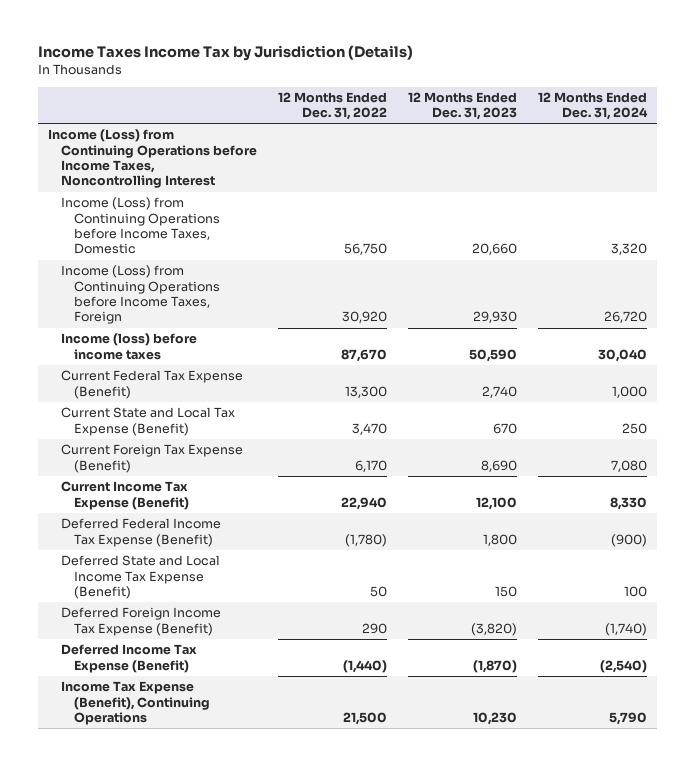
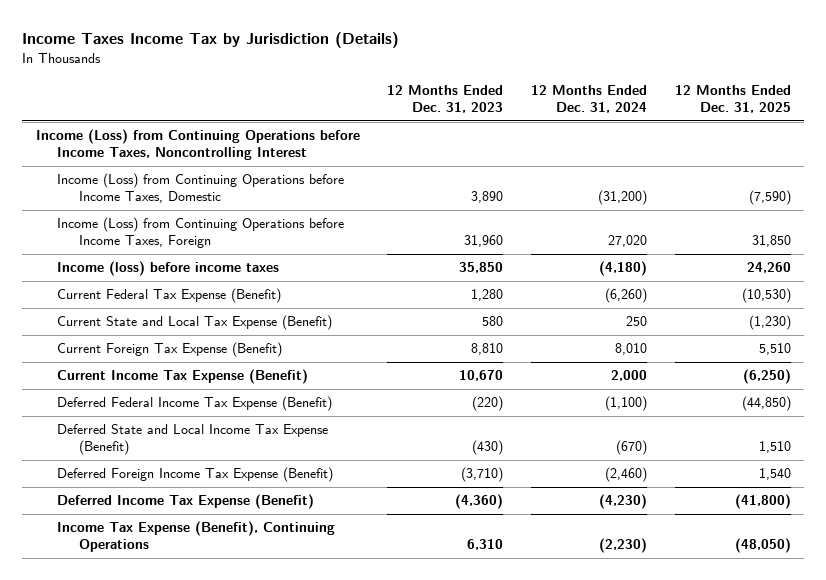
[277,91,387,121] 12 Months Ended Dec. 31, 2022 -> none
none -> [674,85,791,114] 12 Months Ended Dec. 31, 2025
[471,243,517,256] 20,660 -> [471,191,504,204] 3,890
[610,243,647,256] 3,320 -> [597,190,647,206] (31,200)
[472,311,517,324] 29,930 -> [464,235,504,248] 31,960
[603,311,647,324] 26,720 -> [607,235,647,248] 27,020
[468,348,517,362] 50,590 -> [459,262,504,274] 35,850
[597,348,647,362] 30,040 -> [598,261,647,277] (4,180)
[481,385,517,398] 2,740 -> [471,289,504,302] 1,280
[611,385,647,398] 1,000 -> [604,288,647,304] (6,260)
[492,422,517,434] 670 -> [482,316,504,327] 580
[480,459,517,472] 8,690 -> [471,343,504,356] 8,810
[610,459,647,472] 7,080 -> [614,343,647,356] 8,010
[475,496,517,510] 12,100 -> [459,370,504,382] 10,670
[609,496,647,510] 8,330 -> [610,370,647,382] 2,000
[482,533,517,546] 1,800 -> [472,396,504,412] (220)
[610,533,647,547] (900) -> [604,396,647,412] (1,100)
[494,586,517,598] 150 -> [472,440,504,456] (430)
[623,586,647,598] 100 -> [615,440,647,456] (670)
[470,622,517,636] (3,820) -> [461,467,504,483] (3,710)
[604,622,647,636] (1,740) -> [604,467,647,483] (2,460)
[472,659,517,673] (1,870) -> [455,494,504,510] (4,360)
[599,659,647,673] (2,540) -> [598,494,647,510] (4,230)
[472,712,517,726] 10,230 -> [467,539,504,551] 6,310
[608,712,647,726] 5,790 -> [598,538,647,554] (2,230)

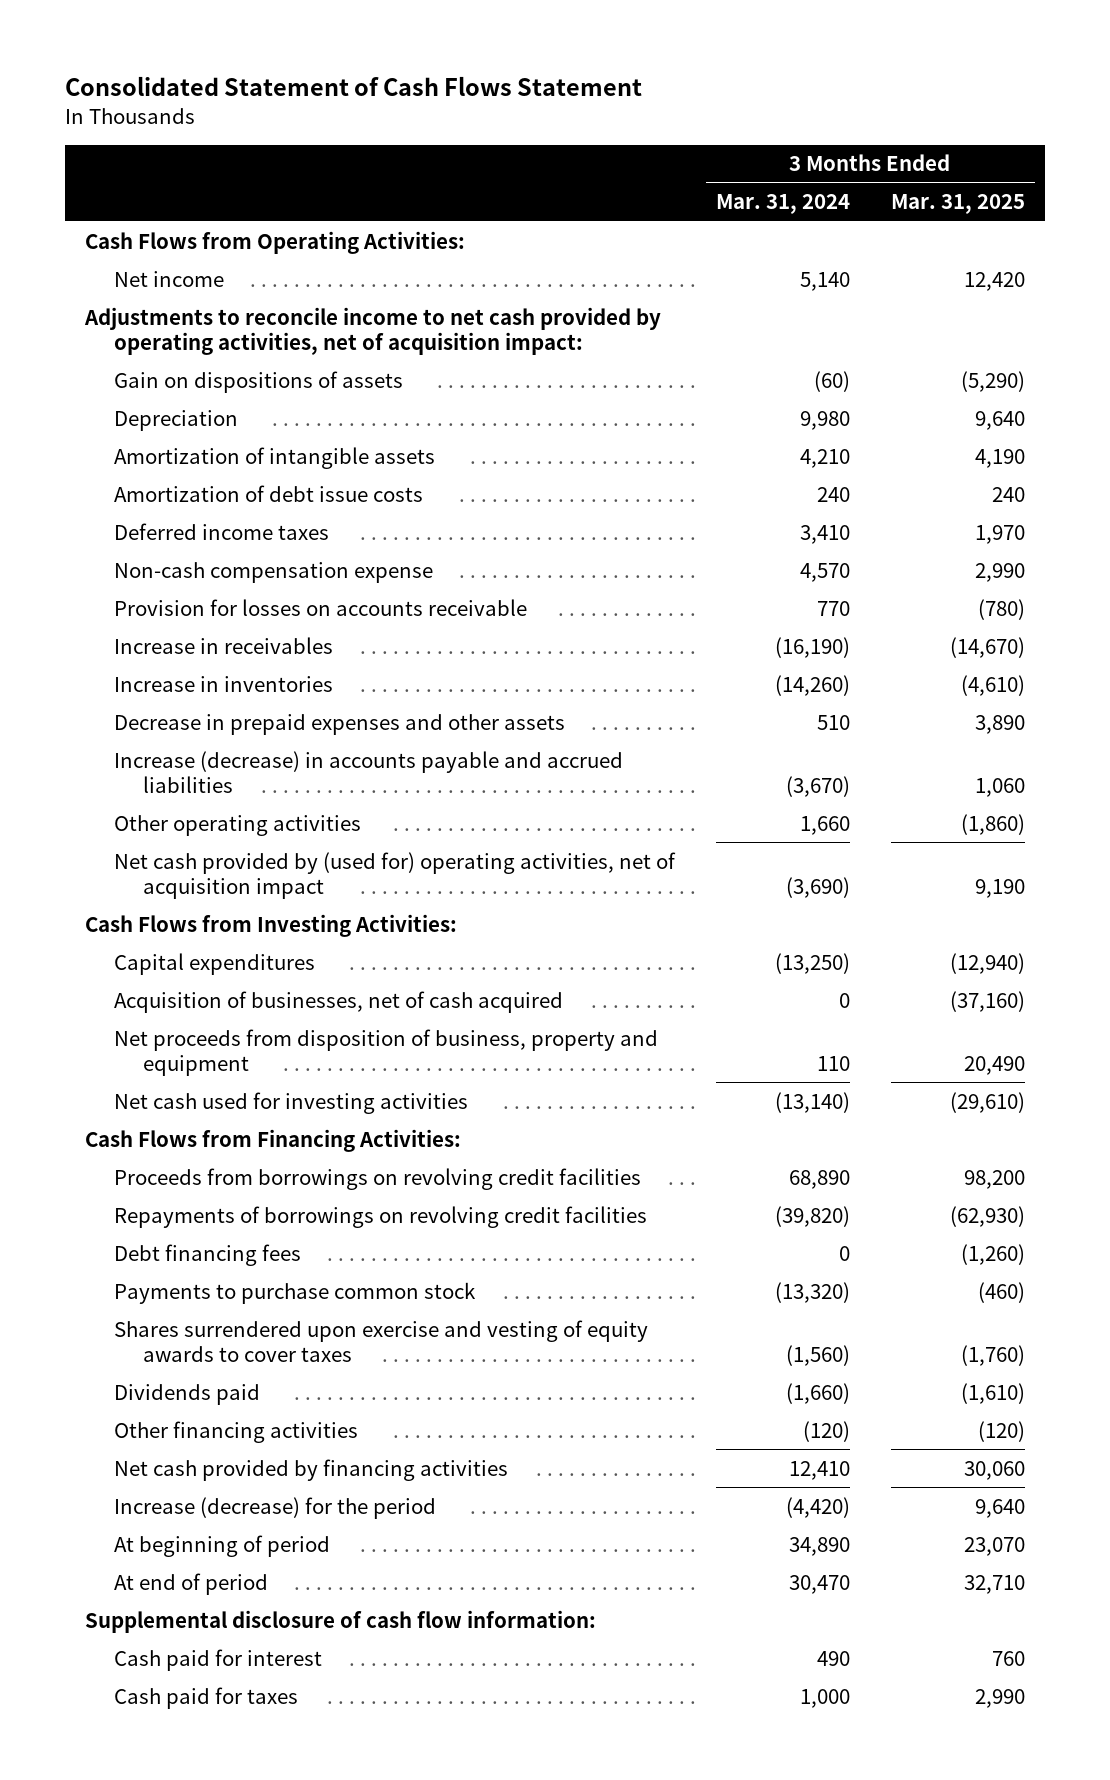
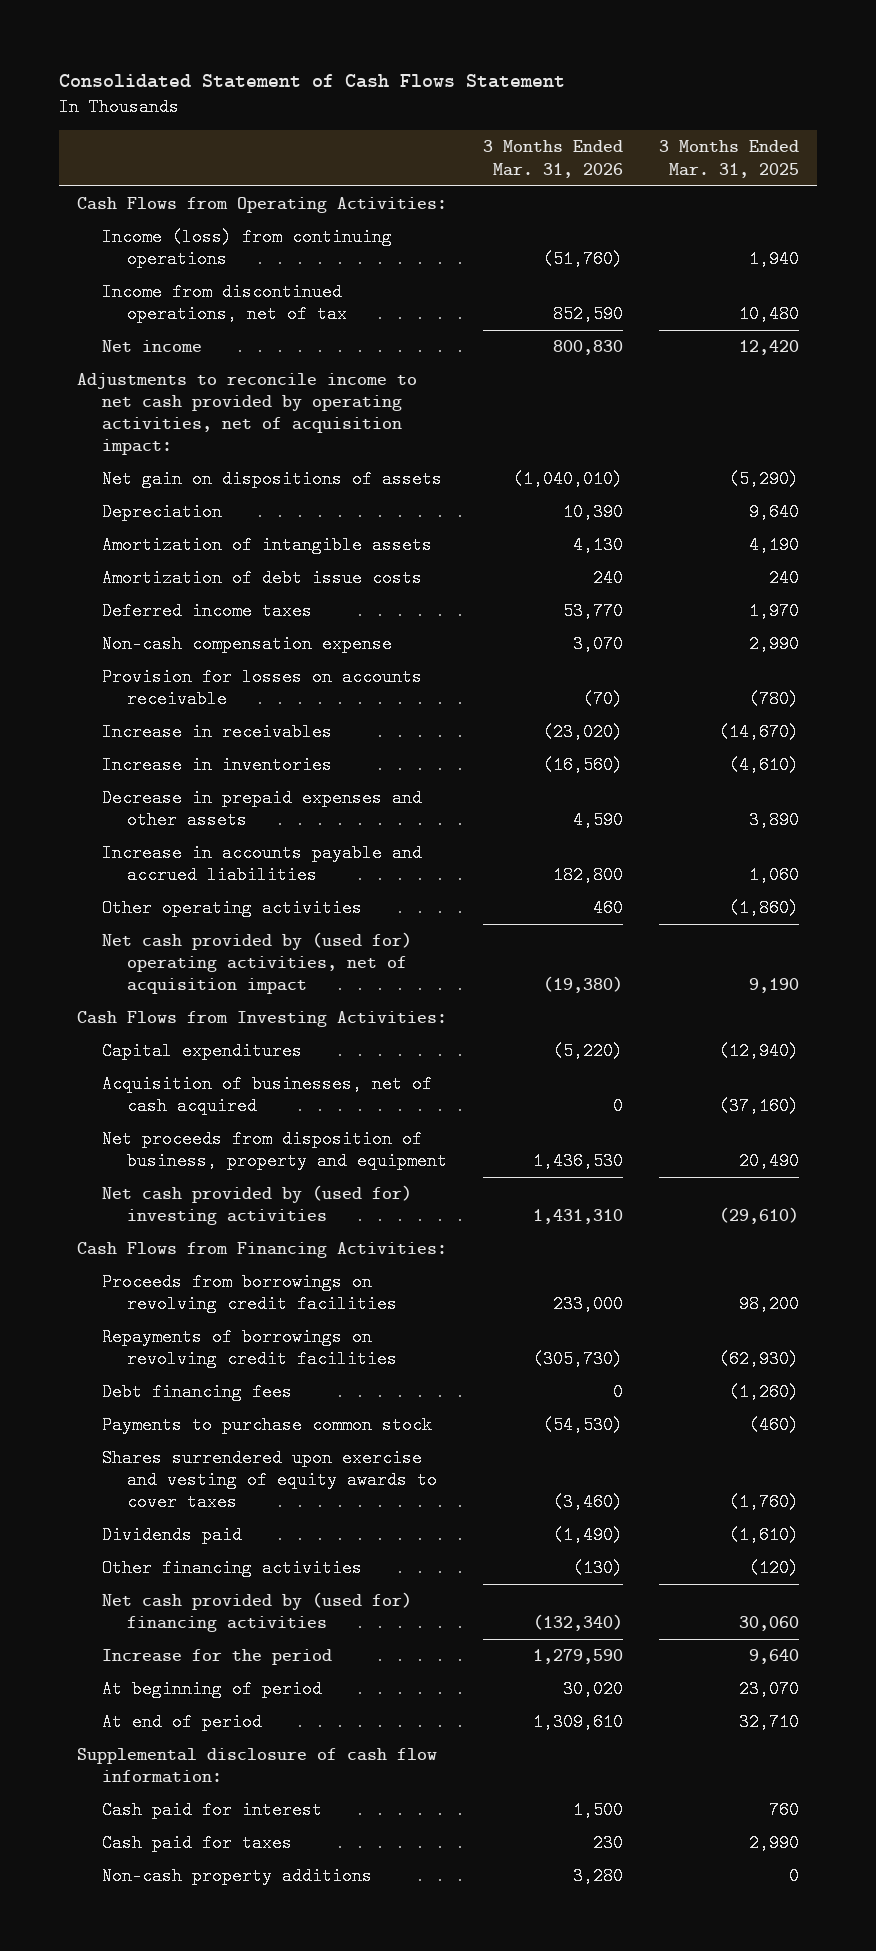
[715,194,850,215] Mar. 31, 2024 -> none
none -> [483,140,624,178] 3 Months Ended Mar. 31, 2026
none -> [102,228,393,269] Income (loss) from continuing operations
none -> [102,283,348,324] Income from discontinued operations, net of tax
[114,370,404,393] Gain on dispositions of assets -> [102,470,443,489] Net gain on dispositions of assets
[114,750,624,793] Increase (decrease) in accounts payable and accrued liabilities -> [102,844,423,885] Increase in accounts payable and accrued liabilities
[114,1091,469,1114] Net cash used for investing activities -> [102,1185,413,1226] Net cash provided by (used for) investing activities
[114,1458,509,1481] Net cash provided by financing activities -> [102,1592,413,1633] Net cash provided by (used for) financing activities
[114,1496,437,1519] Increase (decrease) for the period -> [102,1649,333,1666] Increase for the period
none -> [102,1867,373,1886] Non-cash property additions

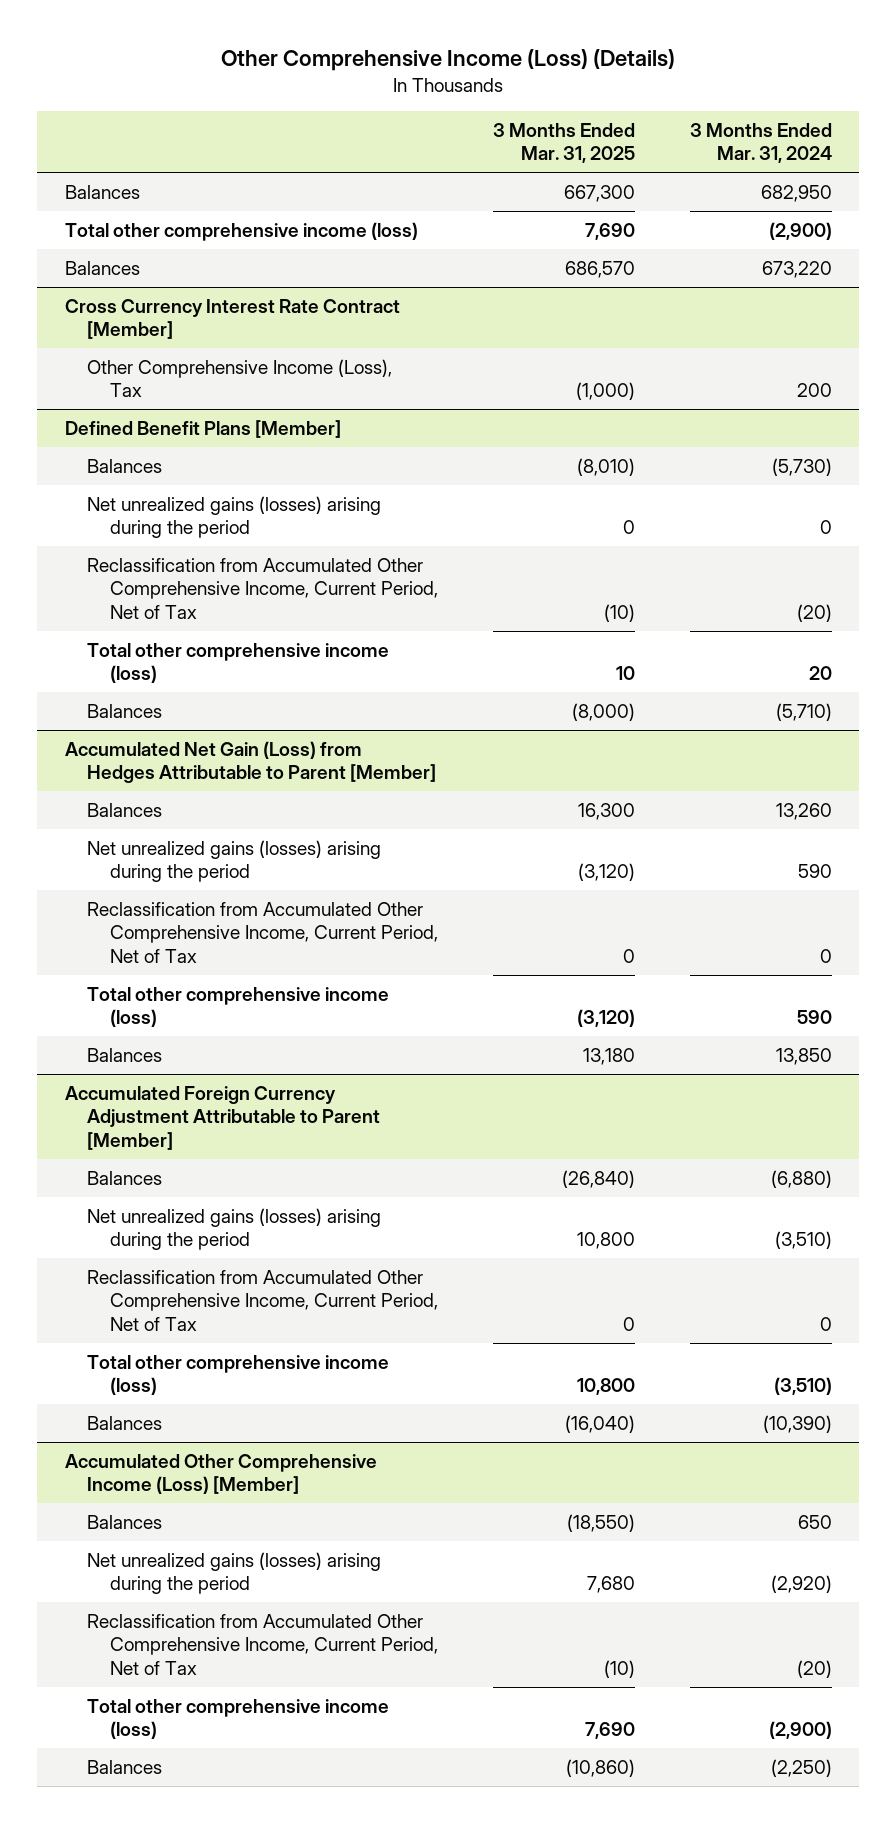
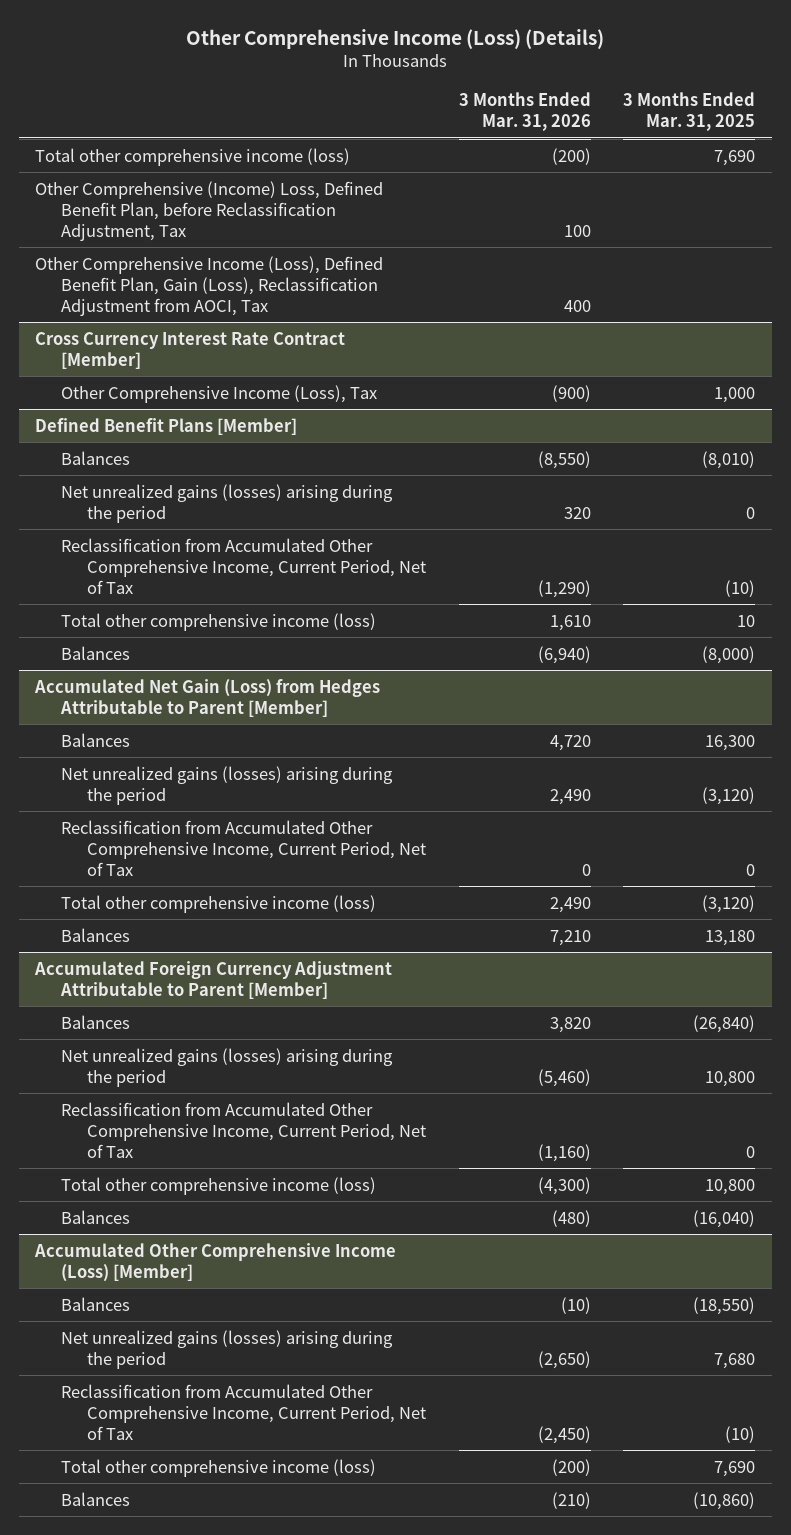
[689,122,832,164] 3 Months Ended Mar. 31, 2024 -> none
none -> [458,91,591,131] 3 Months Ended Mar. 31, 2026
[64,184,140,199] Balances -> none
[64,260,140,275] Balances -> none
none -> [35,180,384,241] Other Comprehensive (Income) Loss, Defined Benefit Plan, before Reclassification Adjustment, Tax
none -> [35,255,384,316] Other Comprehensive Income (Loss), Defined Benefit Plan, Gain (Loss), Reclassification Adjustment from AOCI, Tax
[575,382,635,401] (1,000) -> [714,386,756,403] 1,000

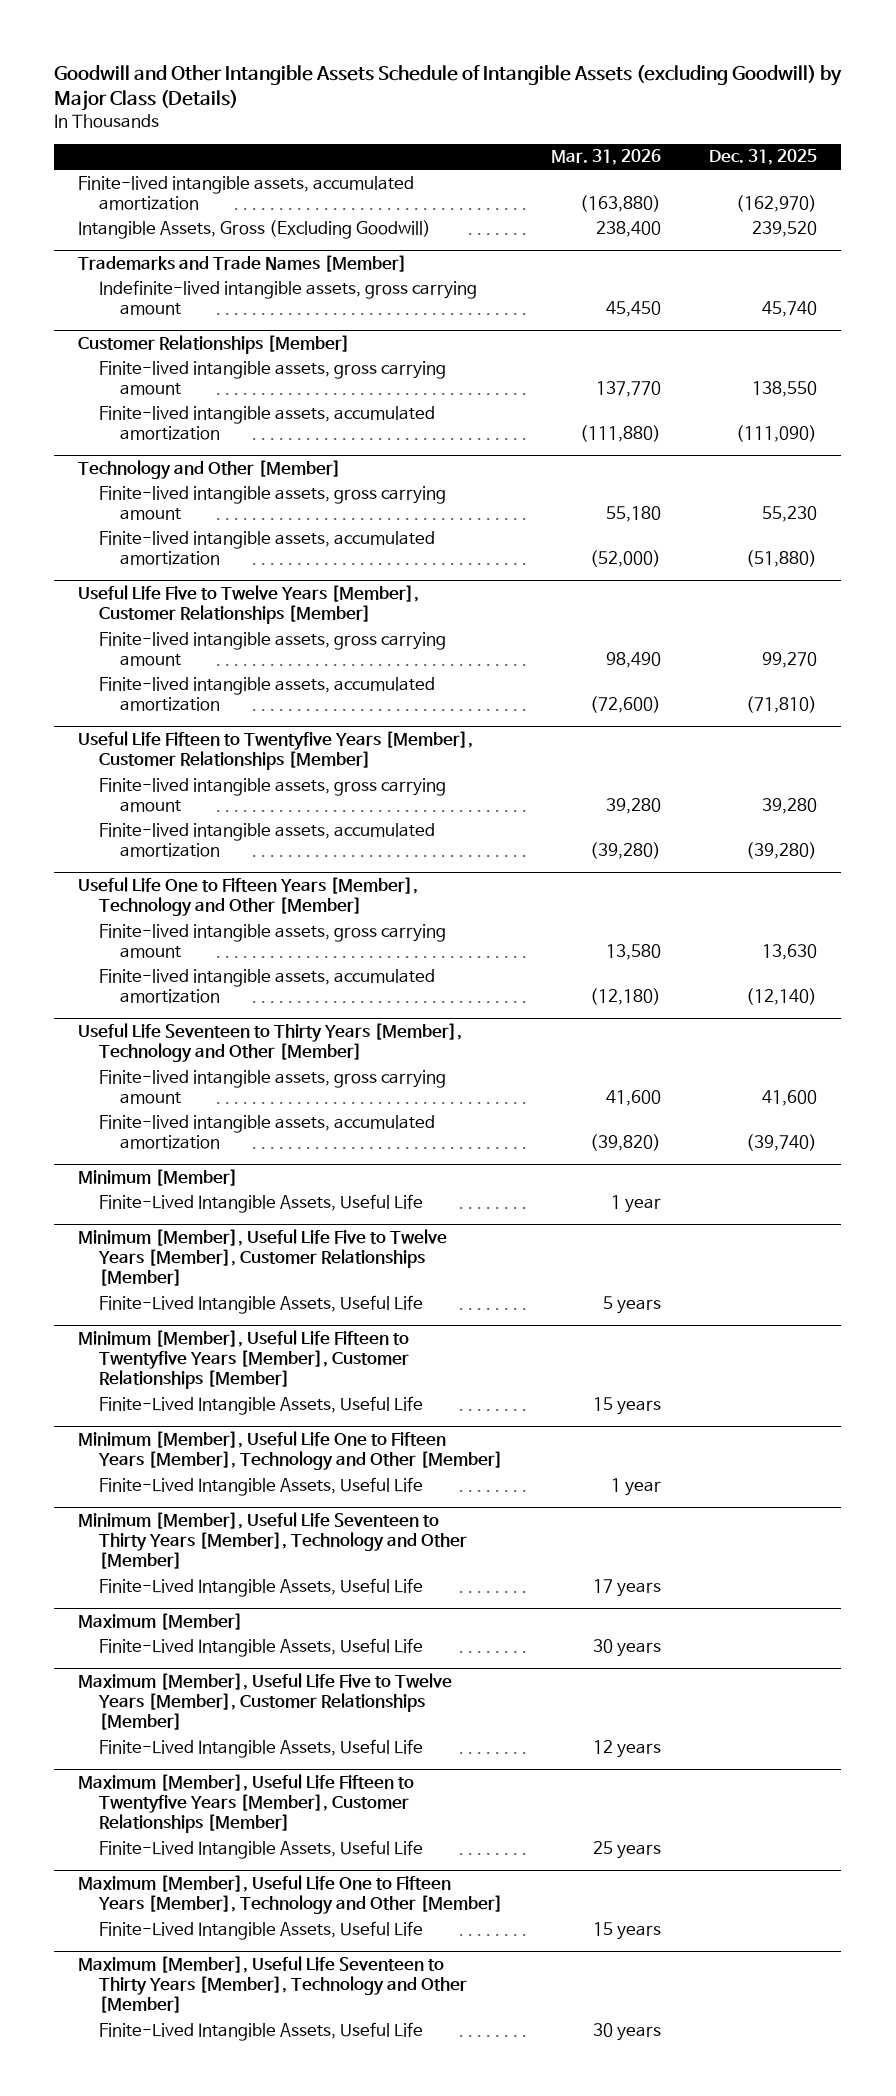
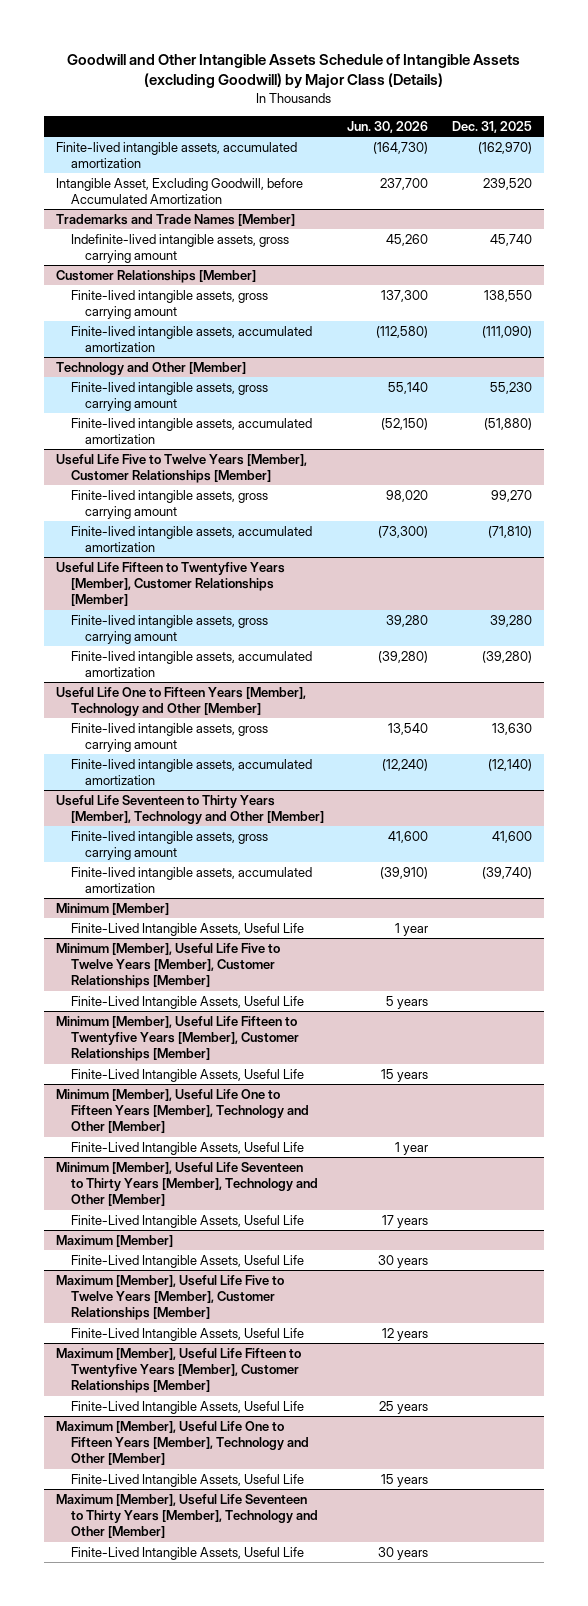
[551,149,662,166] Mar. 31, 2026 -> none
none -> [347,120,429,133] Jun. 30, 2026
[78,219,432,239] Intangible Assets, Gross (Excluding Goodwill) -> [56,177,304,205] Intangible Asset, Excluding Goodwill, before Accumulated Amortization

